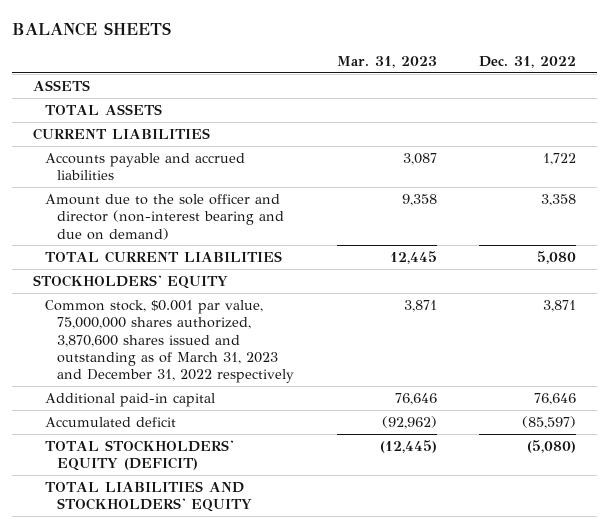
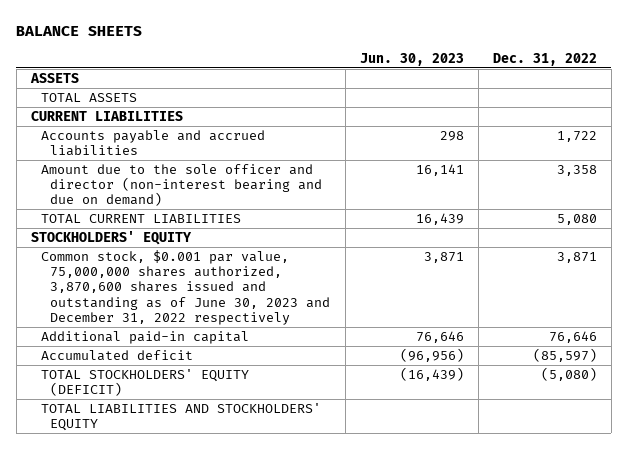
[336,56,437,69] Mar. 31, 2023 -> none
none -> [359,52,464,66] Jun. 30, 2023
[45,299,295,384] Common stock, $0.001 par value, 75,000,000 shares authorized, 3,870,600 shares issued and outstanding as of March 31, 2023 and December 31, 2022 respectively -> [40,249,331,325] Common stock, $0.001 par value, 75,000,000 shares authorized, 3,870,600 shares issued and outstanding as of June 30, 2023 and December 31, 2022 respectively

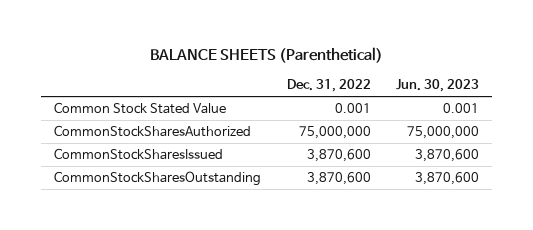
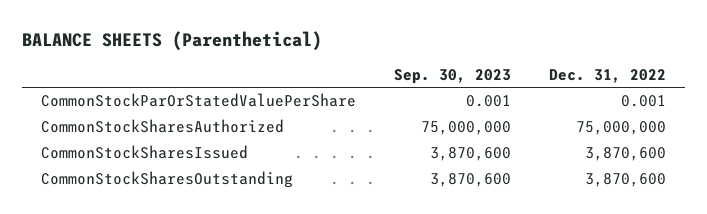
[396,79,480,93] Jun. 30, 2023 -> none
none -> [393,68,511,84] Sep. 30, 2023
[53,102,226,115] Common Stock Stated Value -> [40,93,356,108] CommonStockParOrStatedValuePerShare

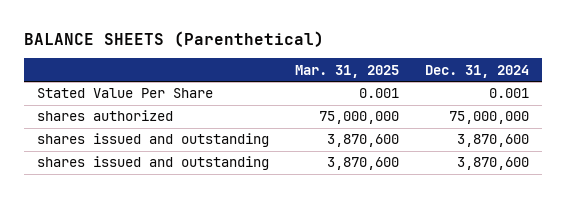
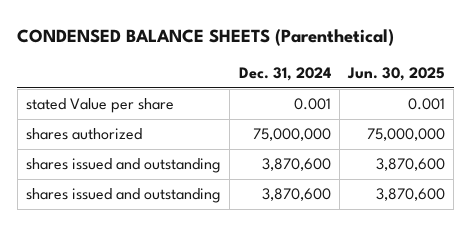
[24,30,325,47] BALANCE SHEETS (Parenthetical) -> [17,29,395,47] CONDENSED BALANCE SHEETS (Parenthetical)
[295,64,400,78] Mar. 31, 2025 -> none
none -> [347,67,446,82] Jun. 30, 2025
[37,88,214,99] Stated Value Per Share -> [26,98,175,114] stated Value per share

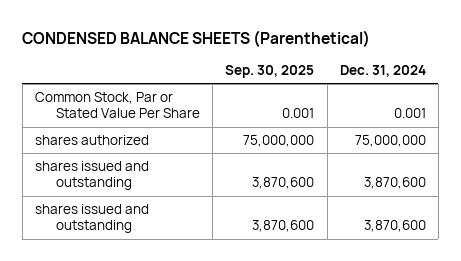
[347,67,446,82] Jun. 30, 2025 -> none
none -> [225,65,315,79] Sep. 30, 2025
[26,98,175,114] stated Value per share -> [35,92,201,119] Common Stock, Par or Stated Value Per Share

